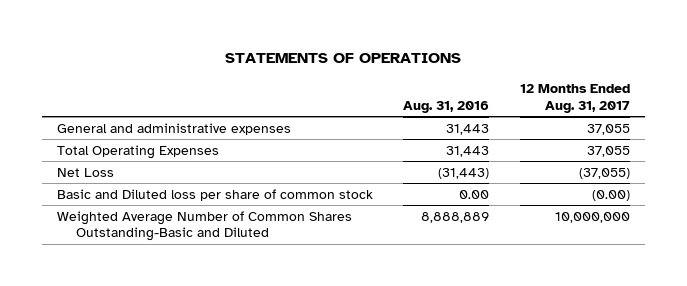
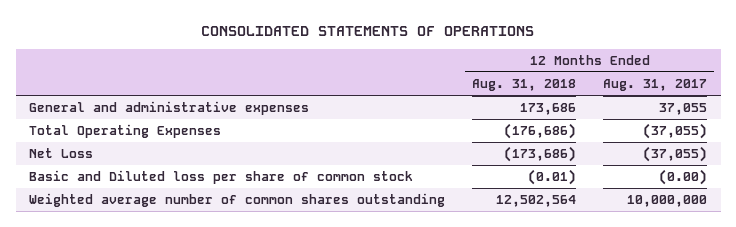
[225,53,462,64] STATEMENTS OF OPERATIONS -> [201,25,535,36] CONSOLIDATED STATEMENTS OF OPERATIONS
[403,101,490,114] Aug. 31, 2016 -> none
none -> [472,79,577,92] Aug. 31, 2018
[587,145,631,157] 37,055 -> [643,123,708,140] (37,055)
[56,210,352,242] Weighted Average Number of Common Shares Outstanding-Basic and Diluted -> [29,193,446,208] Weighted average number of common shares outstanding

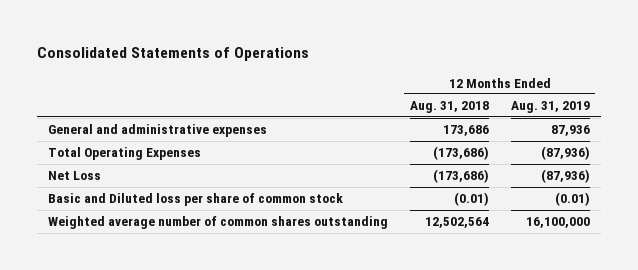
[201,25,535,36] CONSOLIDATED STATEMENTS OF OPERATIONS -> [36,46,309,61] Consolidated Statements of Operations
[603,79,708,92] Aug. 31, 2017 -> none
none -> [510,101,590,114] Aug. 31, 2019
[504,123,577,140] (176,686) -> [432,146,489,161] (173,686)

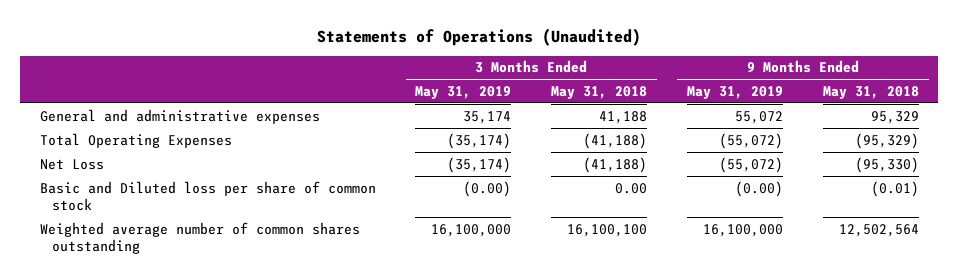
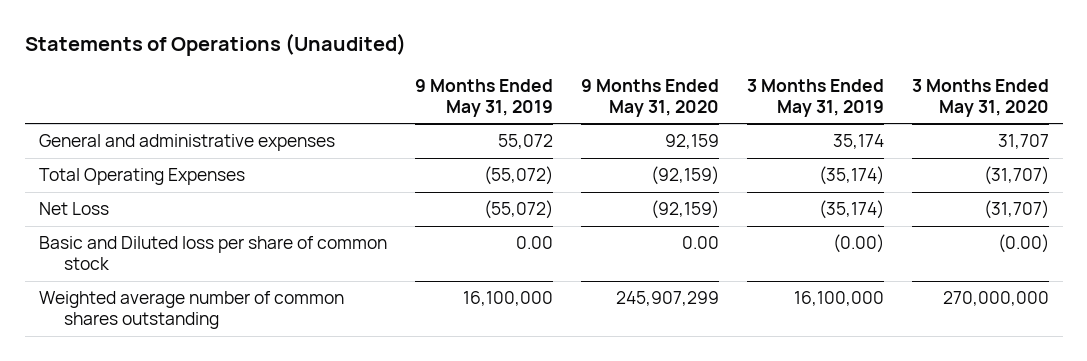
[551,85,648,99] May 31, 2018 -> none
[822,85,919,99] May 31, 2018 -> none
none -> [580,78,719,117] 9 Months Ended May 31, 2020
none -> [911,78,1049,117] 3 Months Ended May 31, 2020
[734,180,783,197] (0.00) -> [515,236,553,250] 0.00

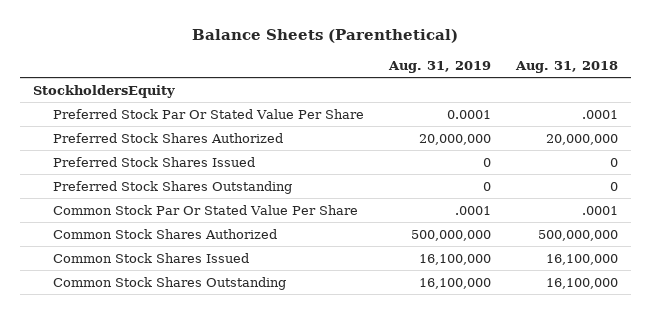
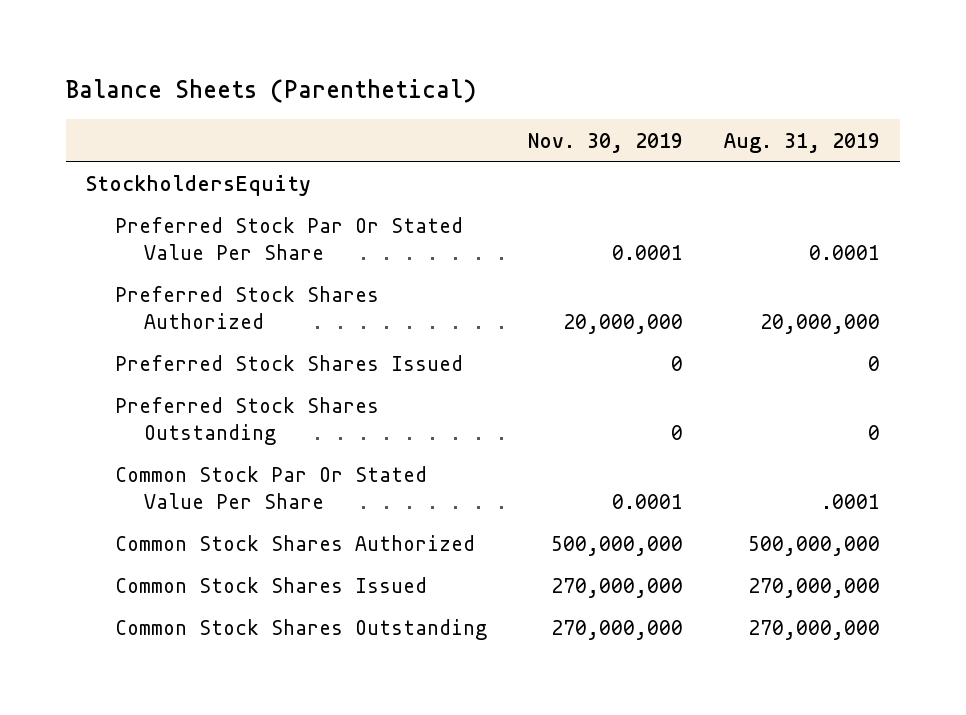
[515,60,619,73] Aug. 31, 2018 -> none
none -> [527,132,683,153] Nov. 30, 2019
[418,253,491,265] 16,100,000 -> [747,578,880,599] 270,000,000
[418,277,491,289] 16,100,000 -> [747,620,880,641] 270,000,000

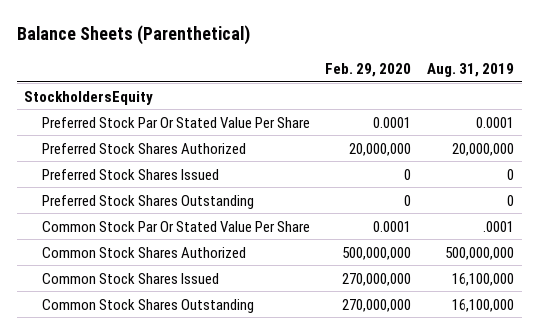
[527,132,683,153] Nov. 30, 2019 -> none
none -> [325,62,412,77] Feb. 29, 2020
[747,578,880,599] 270,000,000 -> [451,272,514,286] 16,100,000
[747,620,880,641] 270,000,000 -> [451,298,514,312] 16,100,000

